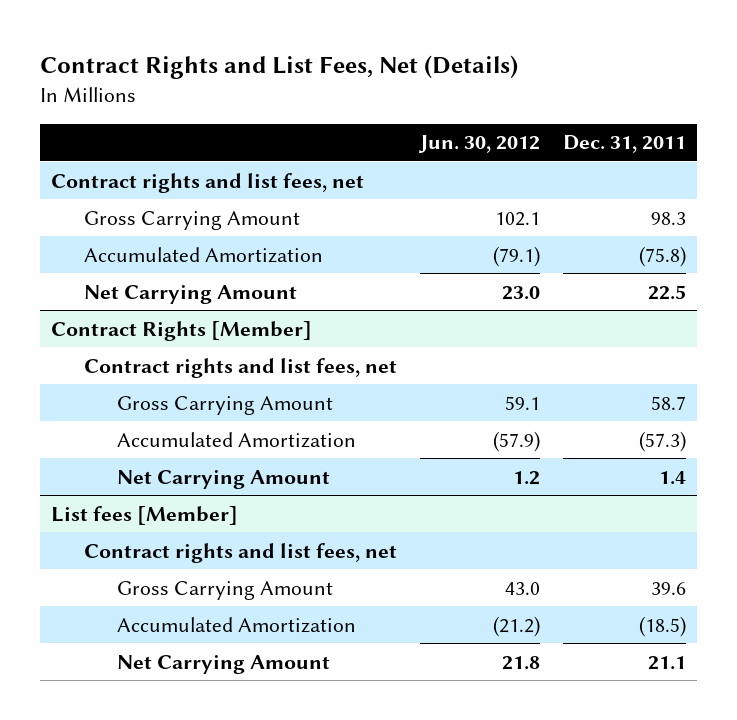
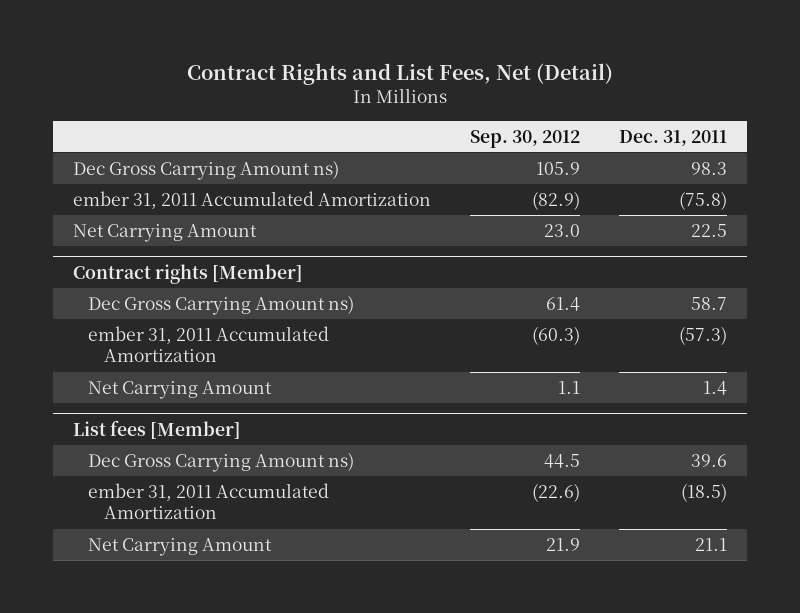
[39,55,518,80] Contract Rights and List Fees, Net (Details) -> [186,62,613,85] Contract Rights and List Fees, Net (Detail)
[417,135,540,154] Jun. 30, 2012 -> none
none -> [469,129,580,148] Sep. 30, 2012
[51,172,365,193] Contract rights and list fees, net -> none
[84,210,301,230] Gross Carrying Amount -> [72,159,339,180] Dec Gross Carrying Amount ns)
[84,246,324,263] Accumulated Amortization -> [72,190,431,209] ember 31, 2011 Accumulated Amortization
[84,357,398,378] Contract rights and list fees, net -> none
[51,320,313,341] Contract Rights [Member] -> [72,263,303,284] Contract rights [Member]
[117,395,334,415] Gross Carrying Amount -> [88,294,355,315] Dec Gross Carrying Amount ns)
[117,431,357,448] Accumulated Amortization -> [88,325,330,363] ember 31, 2011 Accumulated Amortization
[84,542,398,563] Contract rights and list fees, net -> none
[117,580,334,600] Gross Carrying Amount -> [88,451,355,472] Dec Gross Carrying Amount ns)
[117,616,357,633] Accumulated Amortization -> [88,482,330,520] ember 31, 2011 Accumulated Amortization

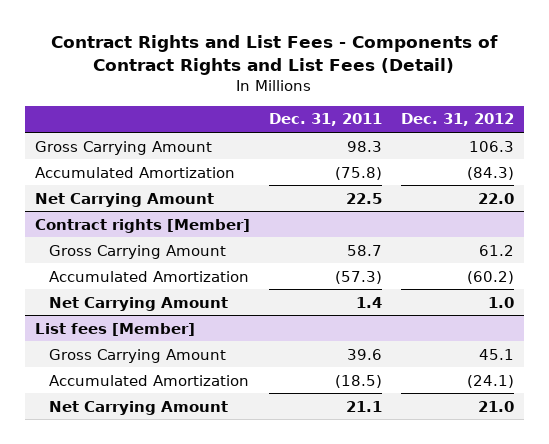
[186,62,613,85] Contract Rights and List Fees, Net (Detail) -> [51,34,499,75] Contract Rights and List Fees - Components of Contract Rights and List Fees (Detail)
[469,129,580,148] Sep. 30, 2012 -> none
none -> [401,113,515,127] Dec. 31, 2012
[72,159,339,180] Dec Gross Carrying Amount ns) -> [34,140,212,155] Gross Carrying Amount
[72,190,431,209] ember 31, 2011 Accumulated Amortization -> [34,166,235,178] Accumulated Amortization
[88,294,355,315] Dec Gross Carrying Amount ns) -> [48,244,226,259] Gross Carrying Amount
[88,325,330,363] ember 31, 2011 Accumulated Amortization -> [48,270,249,282] Accumulated Amortization
[88,451,355,472] Dec Gross Carrying Amount ns) -> [48,348,226,363] Gross Carrying Amount
[88,482,330,520] ember 31, 2011 Accumulated Amortization -> [48,374,249,386] Accumulated Amortization

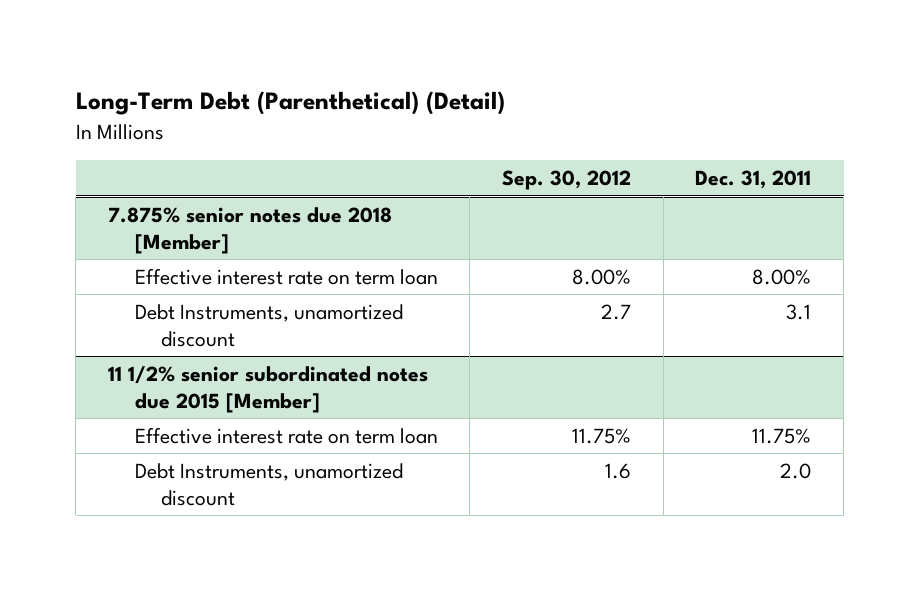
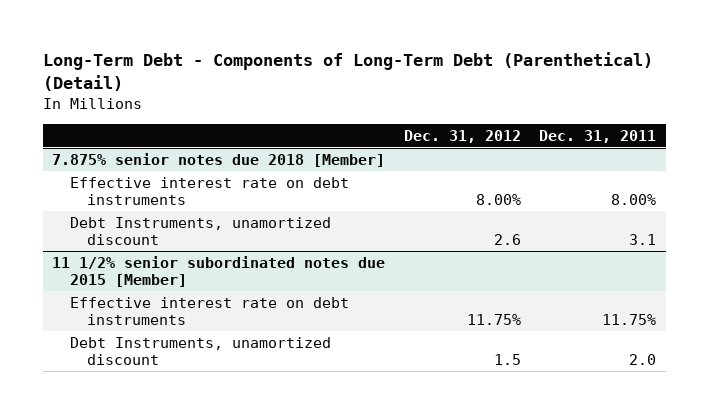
[75,91,505,116] Long-Term Debt (Parenthetical) (Detail) -> [42,51,653,92] Long-Term Debt - Components of Long-Term Debt (Parenthetical) (Detail)
[501,170,631,191] Sep. 30, 2012 -> none
none -> [403,129,521,143] Dec. 31, 2012
[134,267,438,285] Effective interest rate on term loan -> [69,176,349,206] Effective interest rate on debt instruments
[134,426,438,444] Effective interest rate on term loan -> [69,296,349,326] Effective interest rate on debt instruments

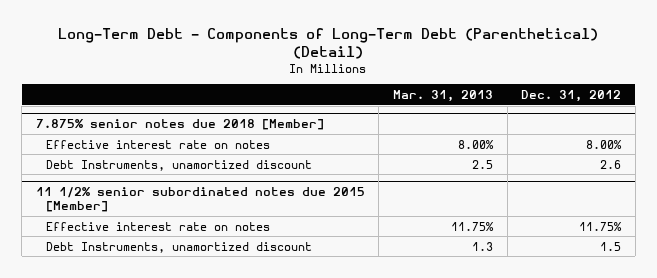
[539,129,657,143] Dec. 31, 2011 -> none
none -> [392,90,493,103] Mar. 31, 2013
[69,176,349,206] Effective interest rate on debt instruments -> [46,139,271,149] Effective interest rate on notes
[69,296,349,326] Effective interest rate on debt instruments -> [46,221,271,231] Effective interest rate on notes

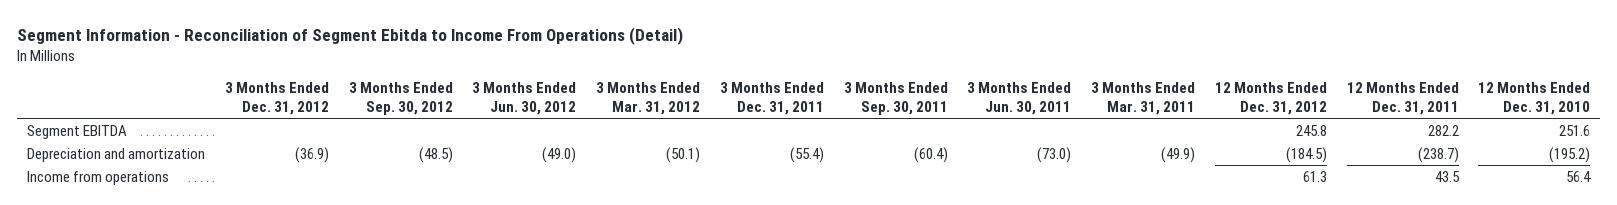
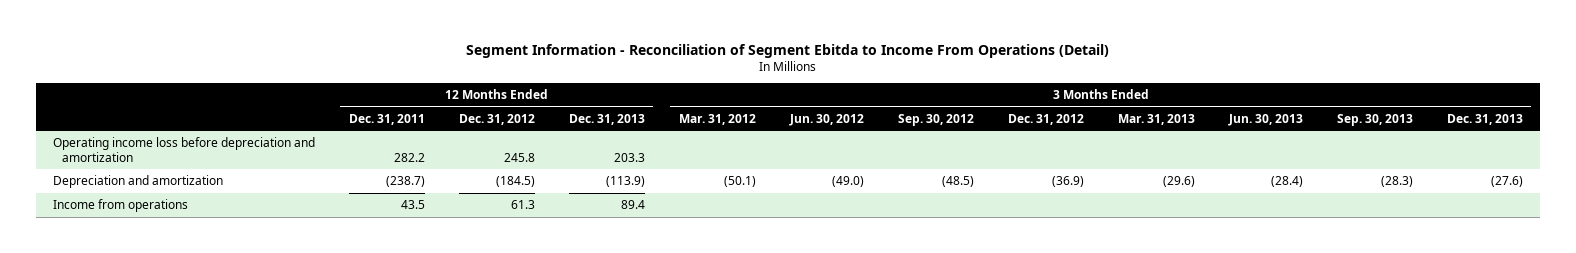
[719,81,824,116] 3 Months Ended Dec. 31, 2011 -> none
[843,81,948,116] 3 Months Ended Sep. 30, 2011 -> none
[967,81,1072,116] 3 Months Ended Jun. 30, 2011 -> none
[1091,81,1196,116] 3 Months Ended Mar. 31, 2011 -> none
[1478,81,1591,116] 12 Months Ended Dec. 31, 2010 -> none
none -> [568,113,645,125] Dec. 31, 2013
none -> [1117,113,1195,125] Mar. 31, 2013
none -> [1227,113,1303,126] Jun. 30, 2013
none -> [1336,113,1413,126] Sep. 30, 2013
none -> [1446,113,1523,125] Dec. 31, 2013
[27,124,128,139] Segment EBITDA -> [52,137,315,162] Operating income loss before depreciation and amortization

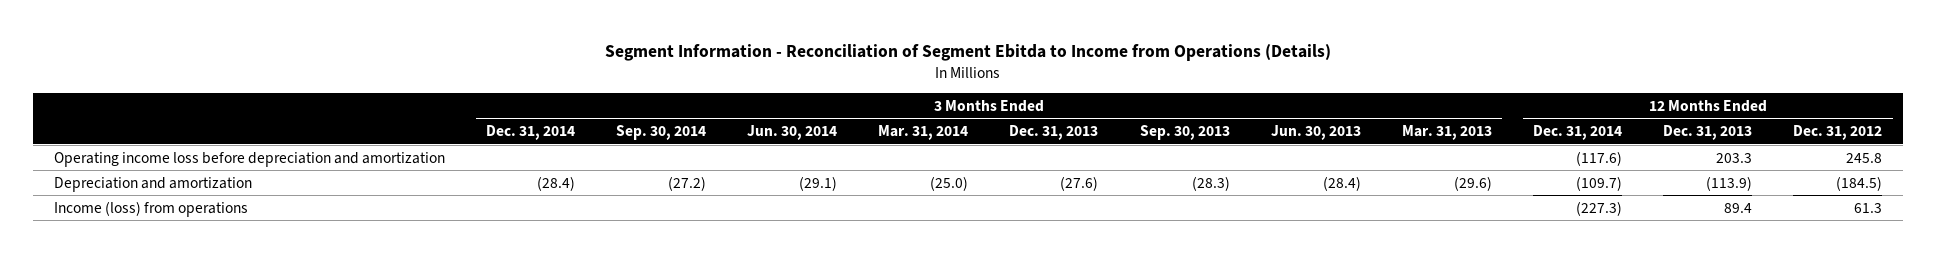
[465,43,1109,58] Segment Information - Reconciliation of Segment Ebitda to Income From Operations (Detail) -> [605,44,1332,62] Segment Information - Reconciliation of Segment Ebitda to Income from Operations (Details)
[348,113,425,125] Dec. 31, 2011 -> none
[678,113,756,125] Mar. 31, 2012 -> none
[788,113,864,126] Jun. 30, 2012 -> none
[897,113,974,126] Sep. 30, 2012 -> none
[1007,113,1084,125] Dec. 31, 2012 -> none
none -> [485,125,575,141] Dec. 31, 2014
none -> [616,125,707,141] Sep. 30, 2014
none -> [747,125,838,141] Jun. 30, 2014
none -> [878,125,969,141] Mar. 31, 2014
none -> [1532,125,1622,141] Dec. 31, 2014
[52,199,188,213] Income from operations -> [53,200,248,217] Income (loss) from operations

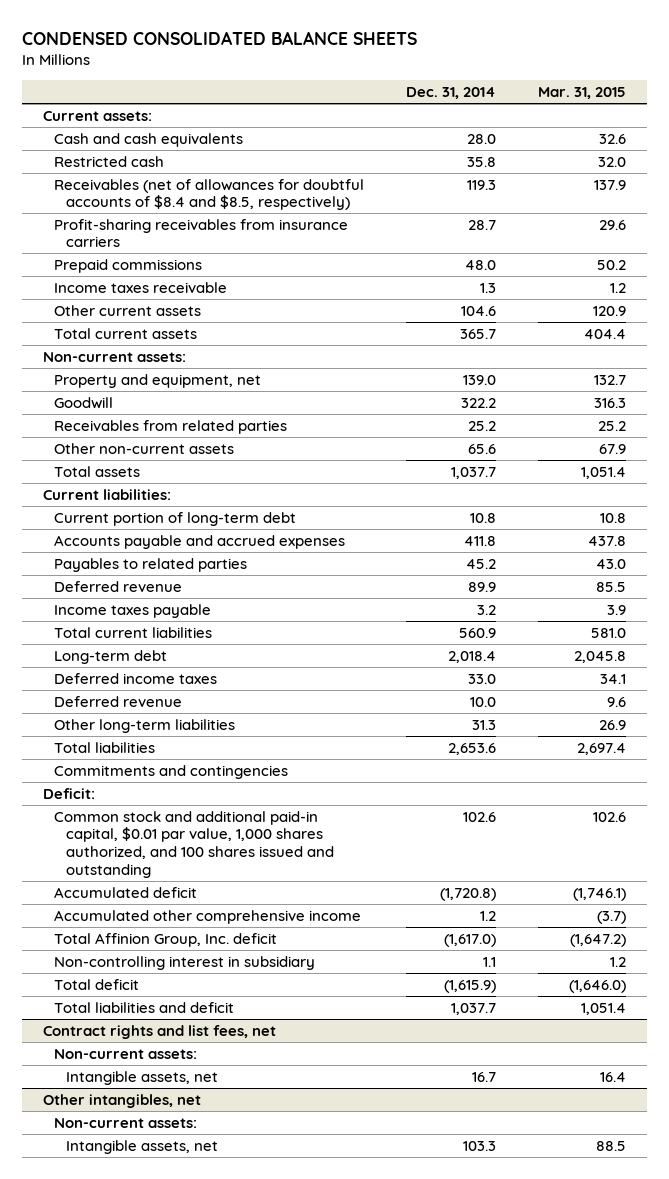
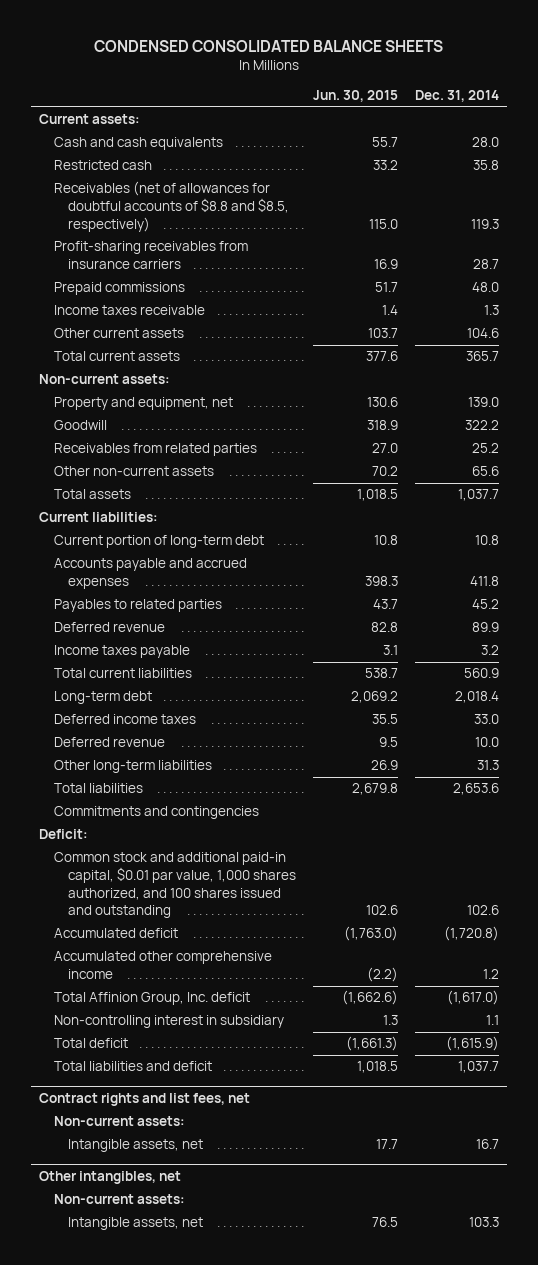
[537,87,626,100] Mar. 31, 2015 -> none
none -> [312,90,398,103] Jun. 30, 2015
[54,178,365,211] Receivables (net of allowances for doubtful accounts of $8.4 and $8.5, respectively) -> [53,181,289,232] Receivables (net of allowances for doubtful accounts of $8.8 and $8.5, respectively)

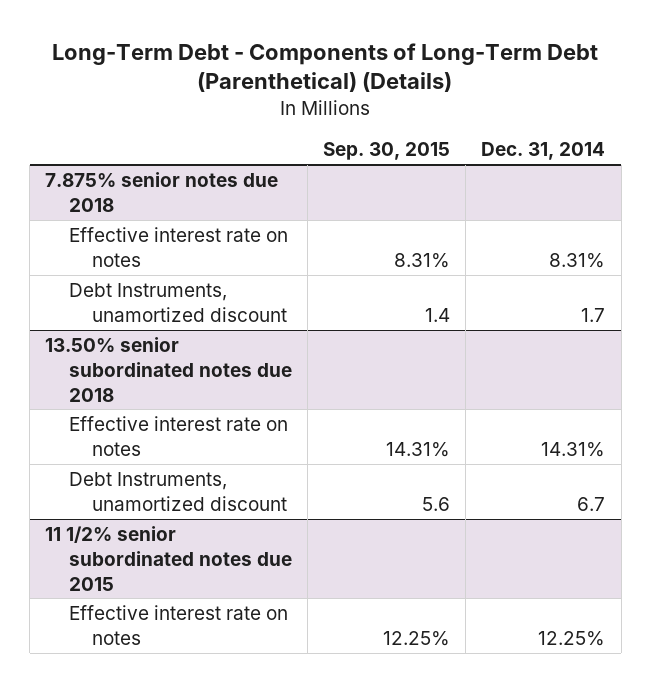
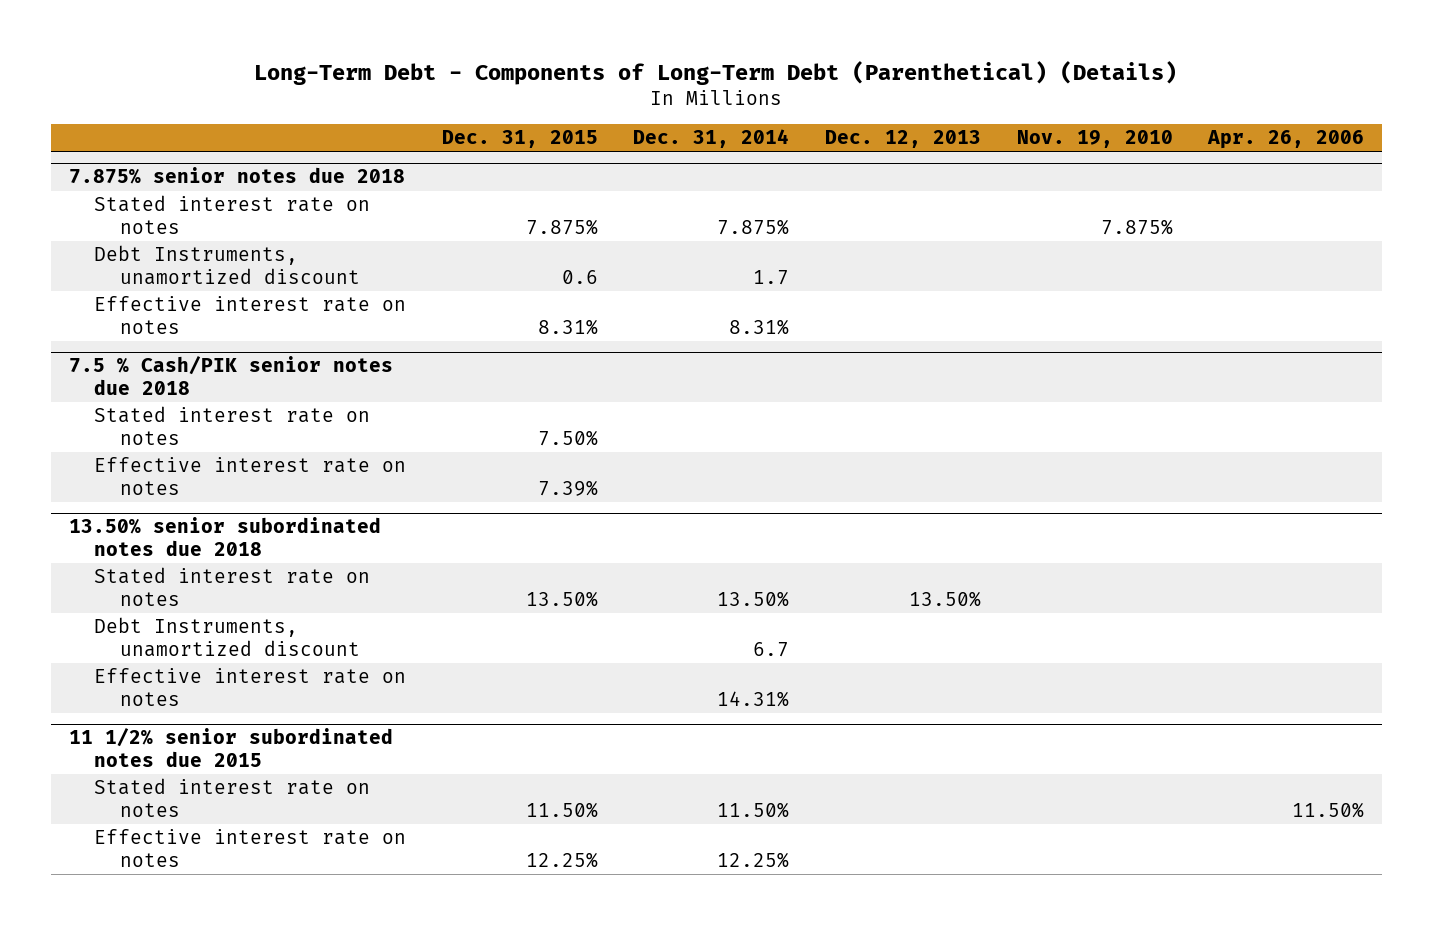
[323,142,451,161] Sep. 30, 2015 -> none
none -> [441,130,598,149] Dec. 31, 2015
none -> [824,130,981,149] Dec. 12, 2013
none -> [1016,130,1173,149] Nov. 19, 2010
none -> [1207,130,1365,150] Apr. 26, 2006
none -> [94,195,371,234] Stated interest rate on notes
[68,226,288,267] Effective interest rate on notes -> [94,296,407,334] Effective interest rate on notes
none -> [68,356,393,395] 7.5 % Cash/PIK senior notes due 2018
none -> [94,406,371,445] Stated interest rate on notes
none -> [94,457,407,495] Effective interest rate on notes
none -> [94,567,371,606] Stated interest rate on notes
[68,415,288,456] Effective interest rate on notes -> [94,668,407,706] Effective interest rate on notes
none -> [94,778,371,817] Stated interest rate on notes

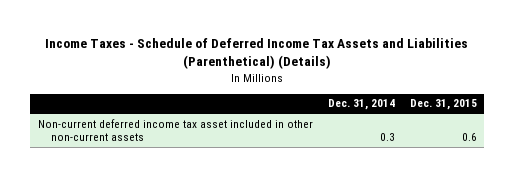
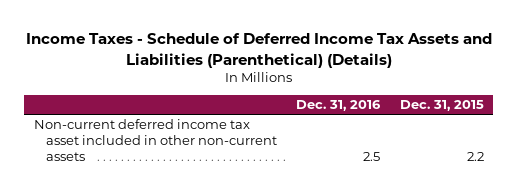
[327,99,395,111] Dec. 31, 2014 -> none
none -> [296,100,382,112] Dec. 31, 2016
[461,133,477,142] 0.6 -> [466,151,484,161] 2.2

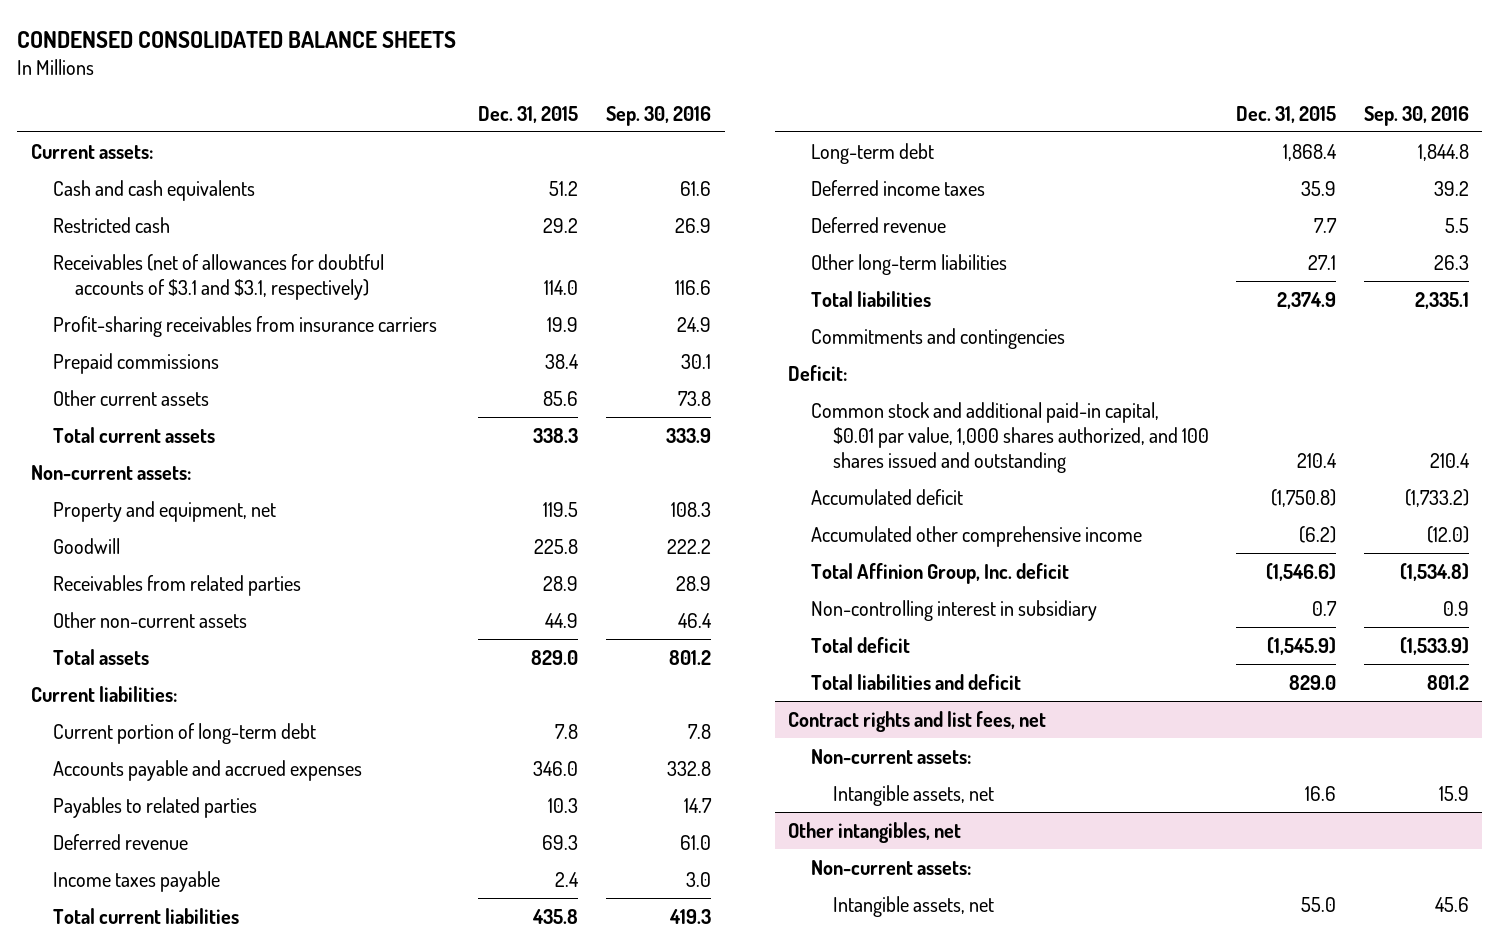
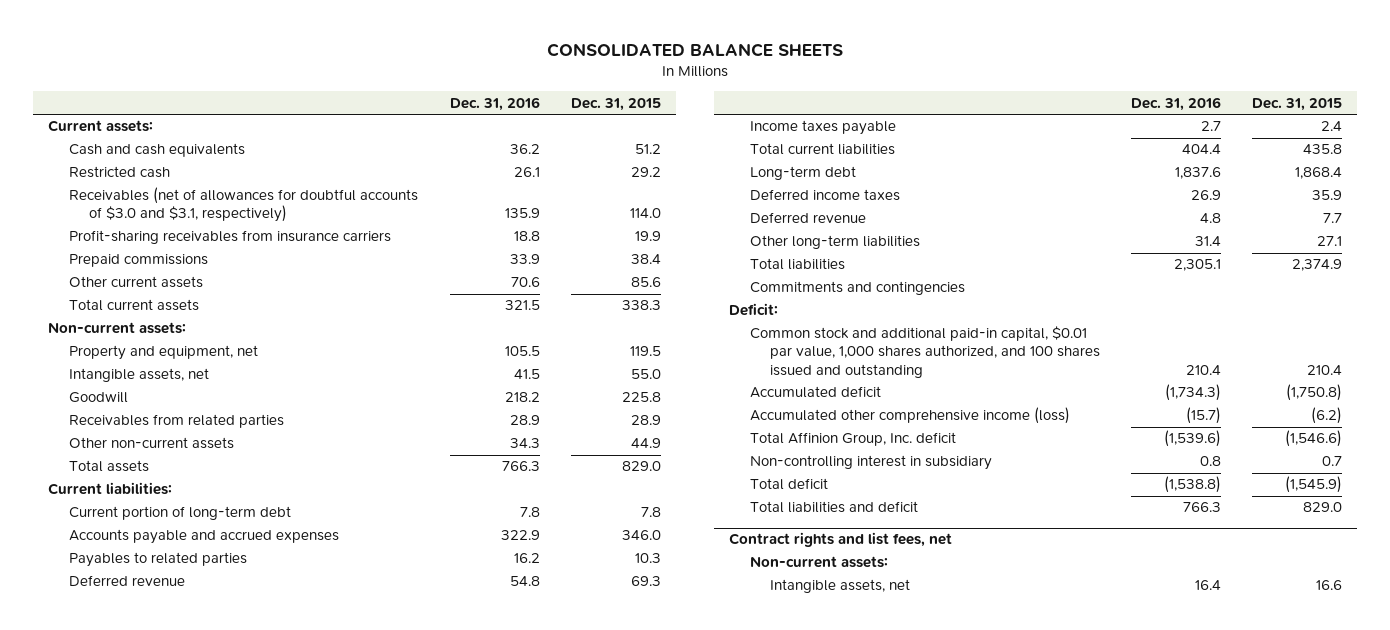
[16,30,456,48] CONDENSED CONSOLIDATED BALANCE SHEETS -> [546,43,843,58] CONSOLIDATED BALANCE SHEETS
[605,105,711,126] Sep. 30, 2016 -> none
none -> [449,96,540,111] Dec. 31, 2016
[52,253,384,300] Receivables (net of allowances for doubtful accounts of $3.1 and $3.1, respectively) -> [68,187,418,223] Receivables (net of allowances for doubtful accounts of $3.0 and $3.1, respectively)
none -> [68,368,209,383] Intangible assets, net
[810,525,1142,547] Accumulated other comprehensive income -> [749,407,1070,425] Accumulated other comprehensive income (loss)
[788,821,962,843] Other intangibles, net -> none
[810,859,971,875] Non-current assets: -> none
[832,895,994,917] Intangible assets, net -> none

